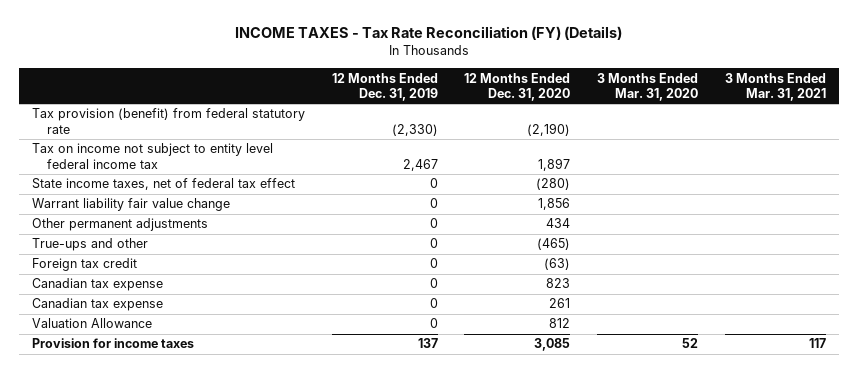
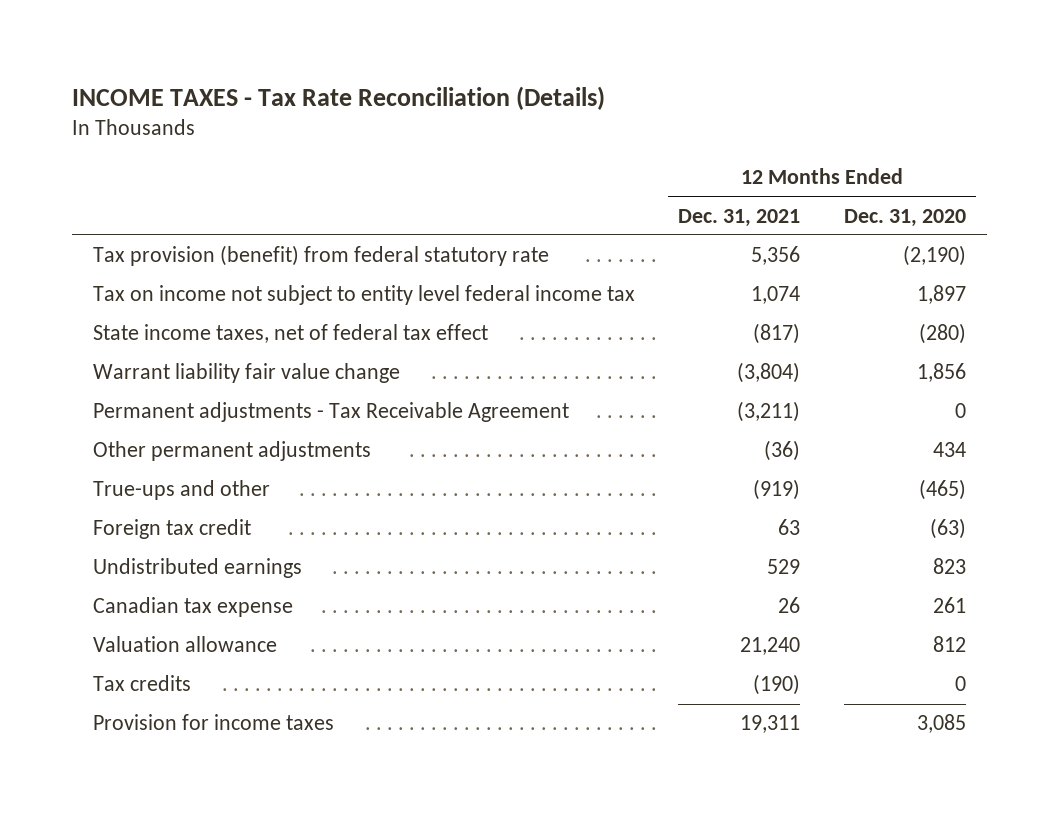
[234,26,622,41] INCOME TAXES - Tax Rate Reconciliation (FY) (Details) -> [71,85,605,110] INCOME TAXES - Tax Rate Reconciliation (Details)
[331,72,438,102] 12 Months Ended Dec. 31, 2019 -> none
[597,72,699,102] 3 Months Ended Mar. 31, 2020 -> none
[724,72,826,102] 3 Months Ended Mar. 31, 2021 -> none
none -> [678,208,801,227] Dec. 31, 2021
none -> [93,402,570,423] Permanent adjustments - Tax Receivable Agreement
[31,278,163,292] Canadian tax expense -> [93,558,303,579] Undistributed earnings
[31,318,152,329] Valuation Allowance -> [93,636,278,653] Valuation allowance
none -> [93,675,192,692] Tax credits

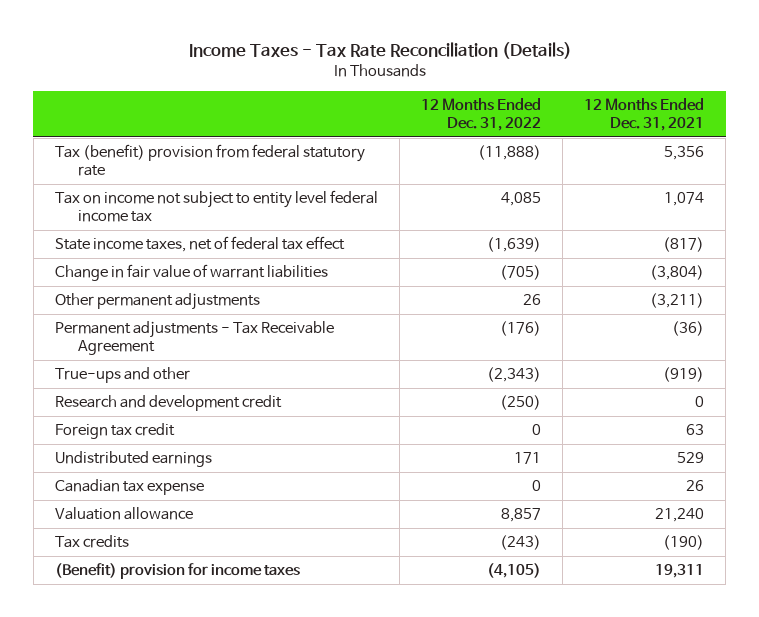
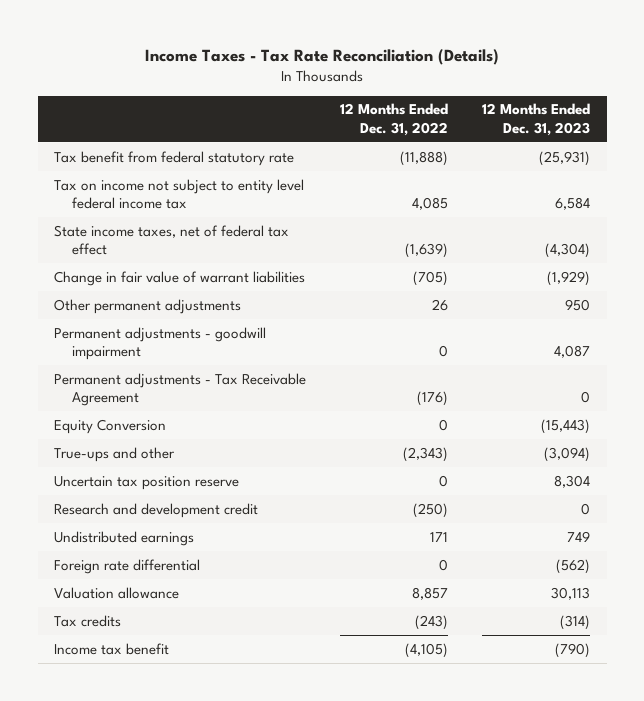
[584,98,705,132] 12 Months Ended Dec. 31, 2021 -> none
none -> [481,103,590,136] 12 Months Ended Dec. 31, 2023
[54,144,365,177] Tax (benefit) provision from federal statutory rate -> [54,150,295,166] Tax benefit from federal statutory rate
none -> [54,326,267,361] Permanent adjustments - goodwill impairment
none -> [54,418,167,434] Equity Conversion
none -> [54,475,240,490] Uncertain tax position reserve
[54,423,175,440] Foreign tax credit -> none
[54,479,204,496] Canadian tax expense -> none
none -> [54,558,201,574] Foreign rate differential
[54,563,300,580] (Benefit) provision for income taxes -> [54,642,170,655] Income tax benefit

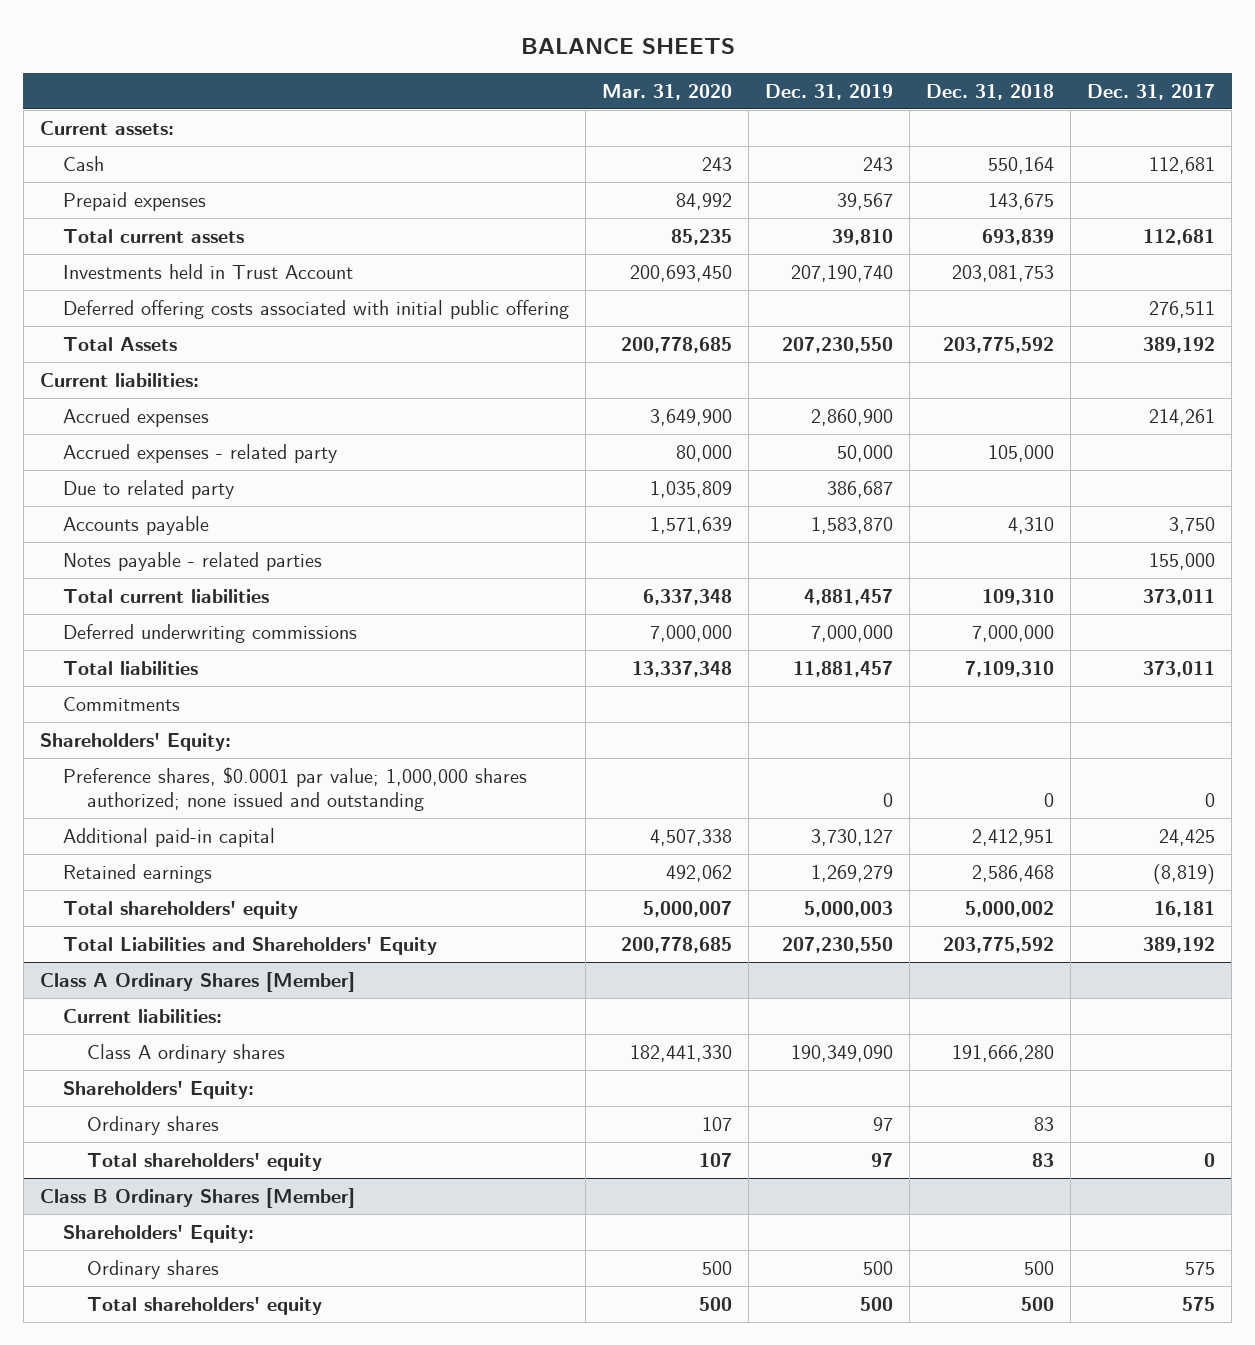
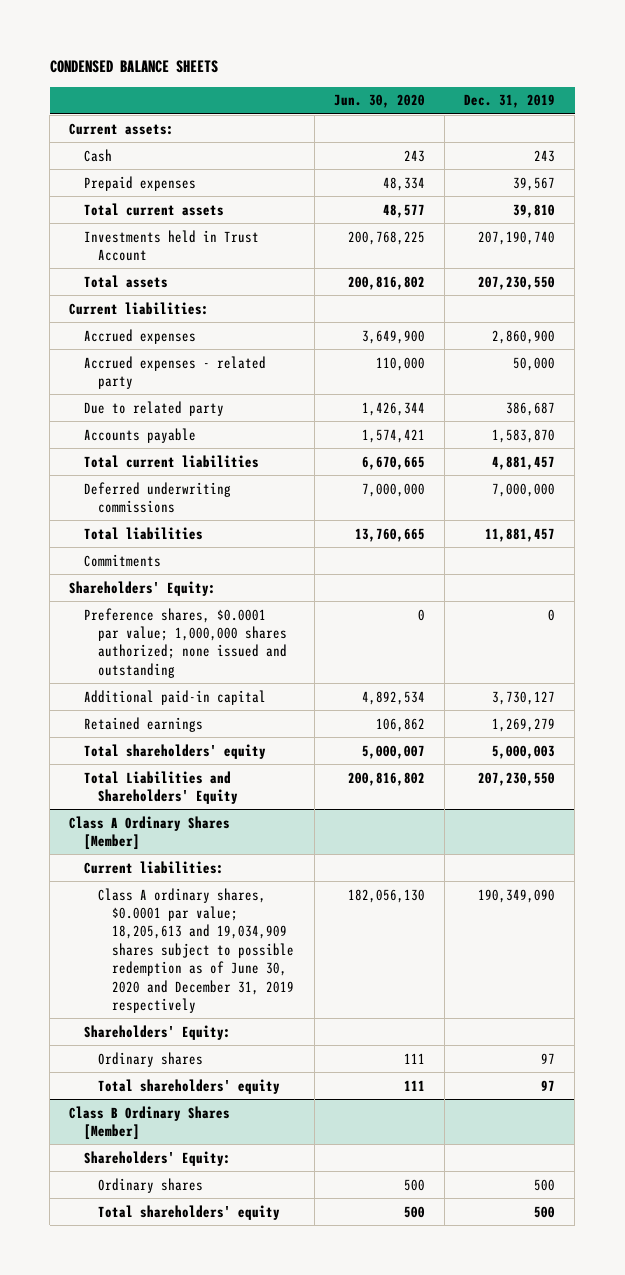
[520,37,735,54] BALANCE SHEETS -> [49,60,218,74] CONDENSED BALANCE SHEETS
[602,83,733,100] Mar. 31, 2020 -> none
[926,83,1055,100] Dec. 31, 2018 -> none
[1087,83,1216,100] Dec. 31, 2017 -> none
none -> [333,94,425,109] Jun. 30, 2020
[63,299,570,319] Deferred offering costs associated with initial public offering -> none
[63,336,178,351] Total Assets -> [83,274,168,288] Total assets
[63,551,323,571] Notes payable - related parties -> none
[86,1043,285,1063] Class A ordinary shares -> [98,887,295,1013] Class A ordinary shares, $0.0001 par value; 18,205,613 and 19,034,909 shares subject to possible redemption as of June 30, 2020 and December 31, 2019 respectively

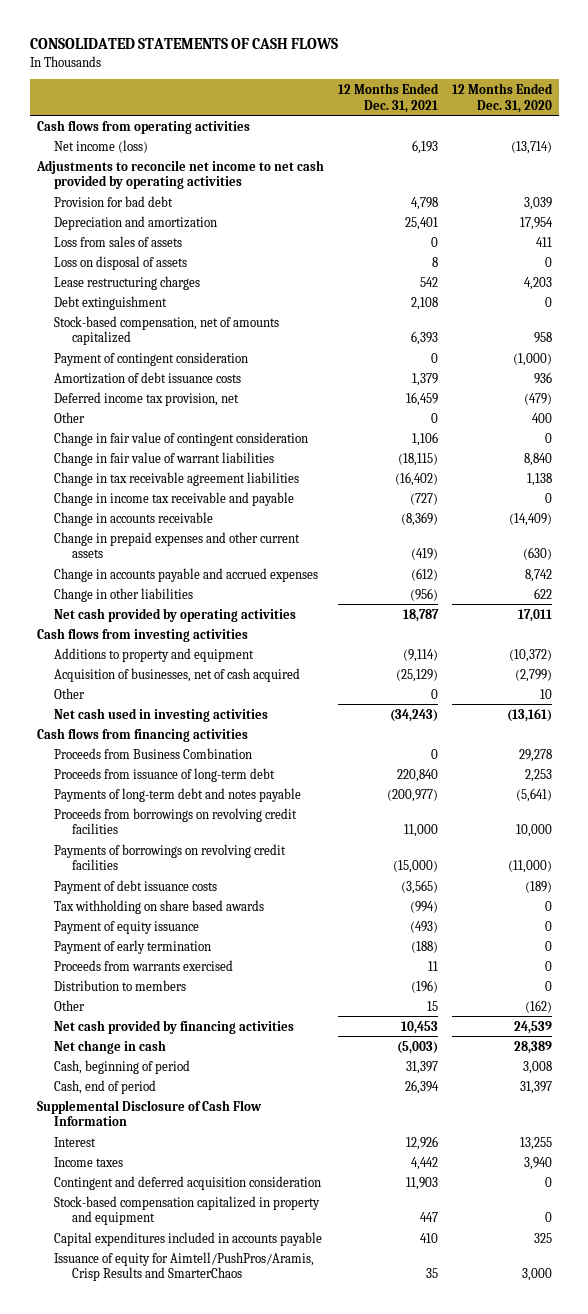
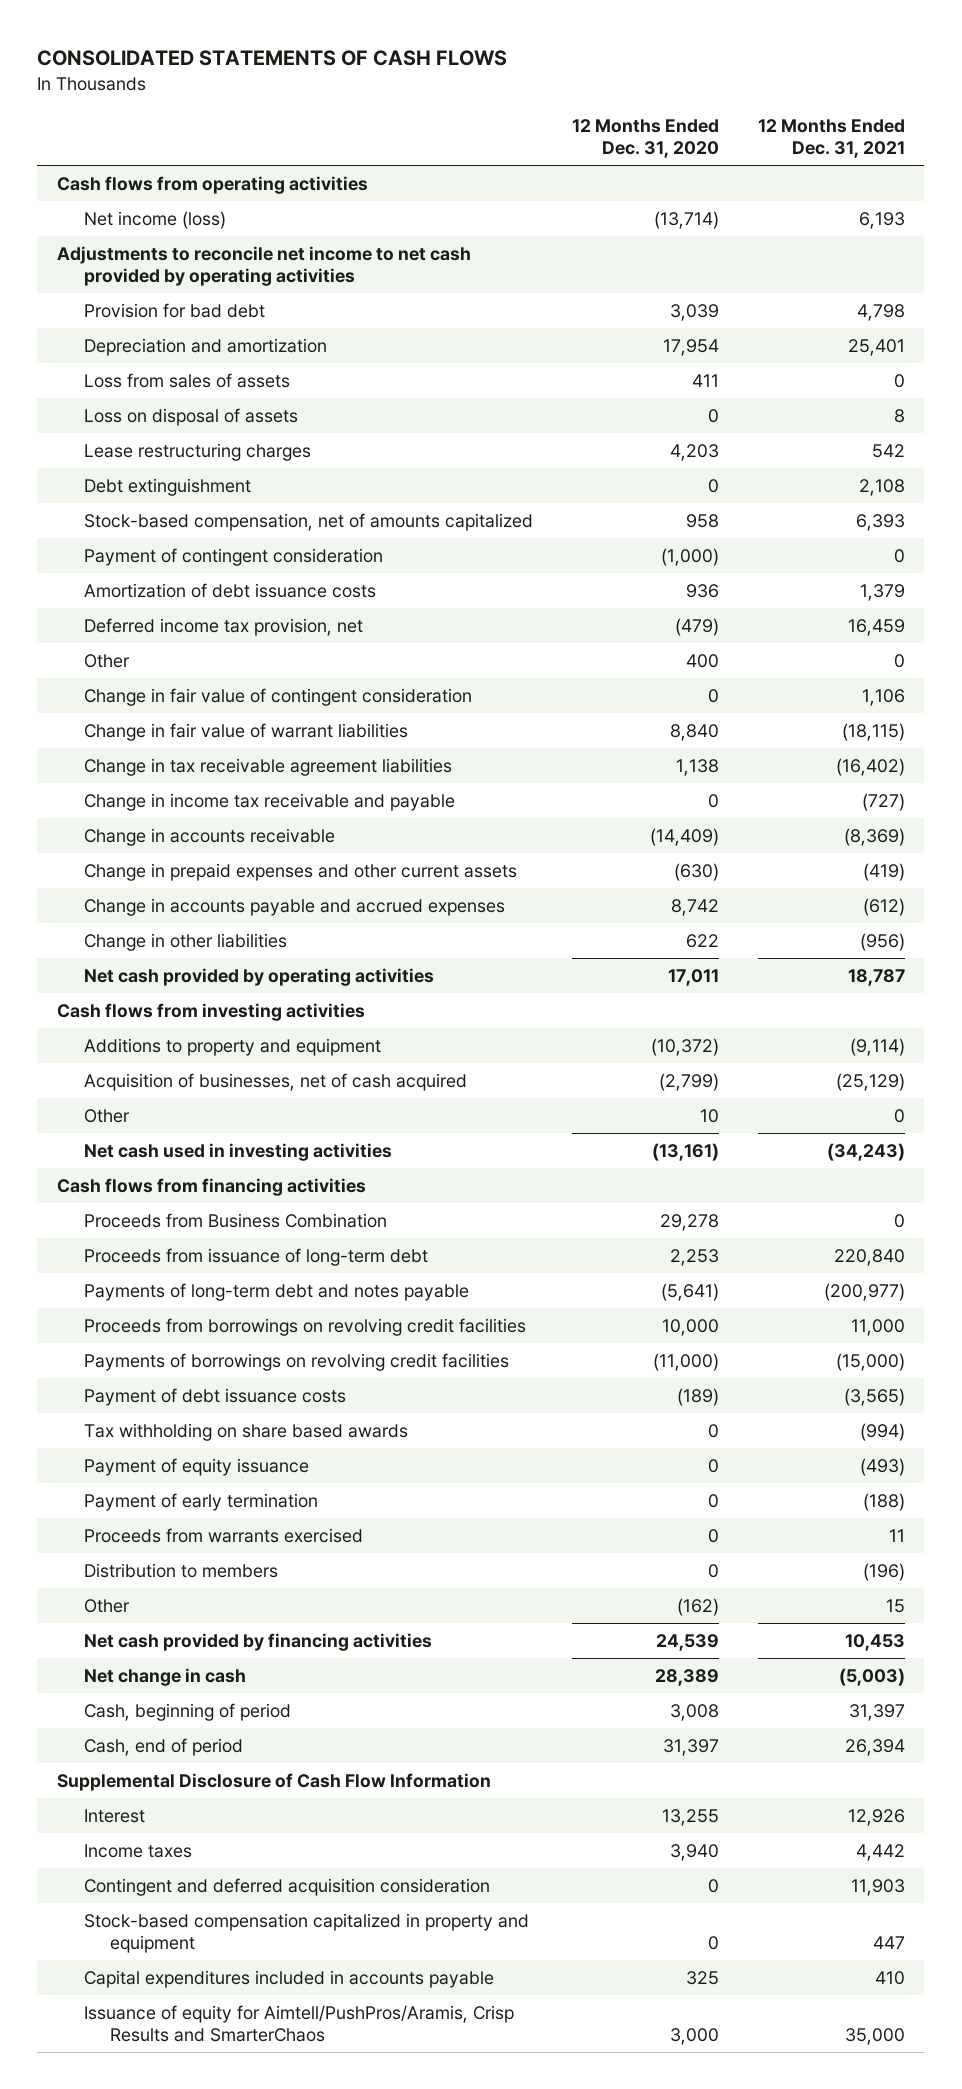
[425,1268,438,1279] 35 -> [844,2028,905,2046] 35,000

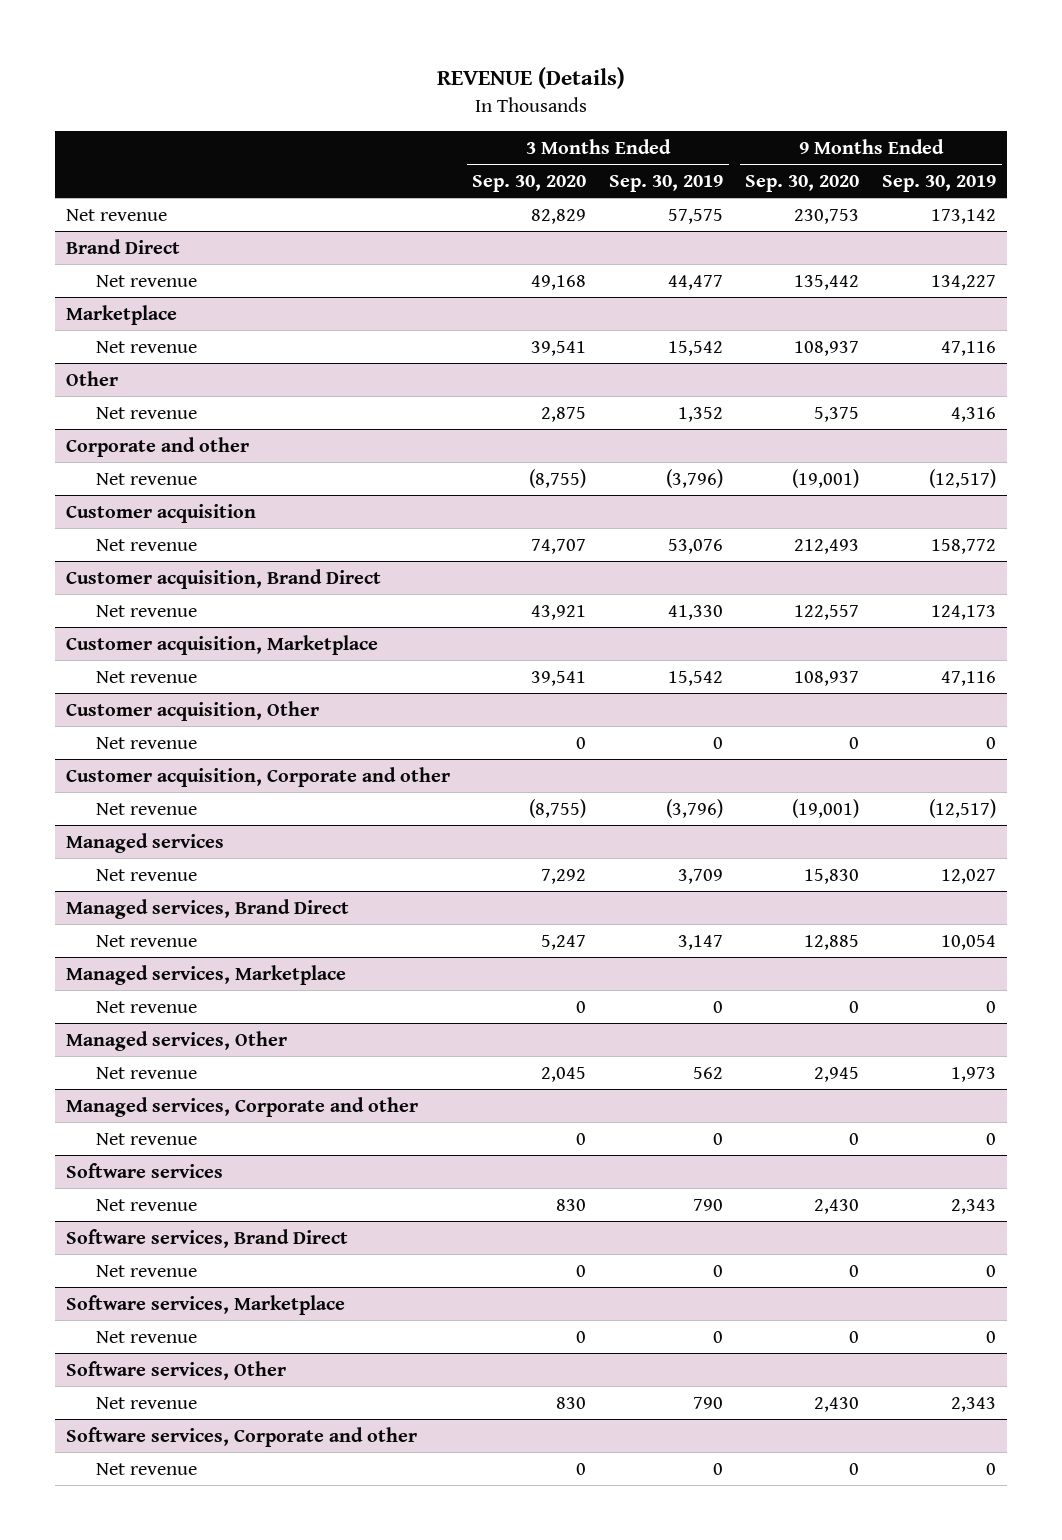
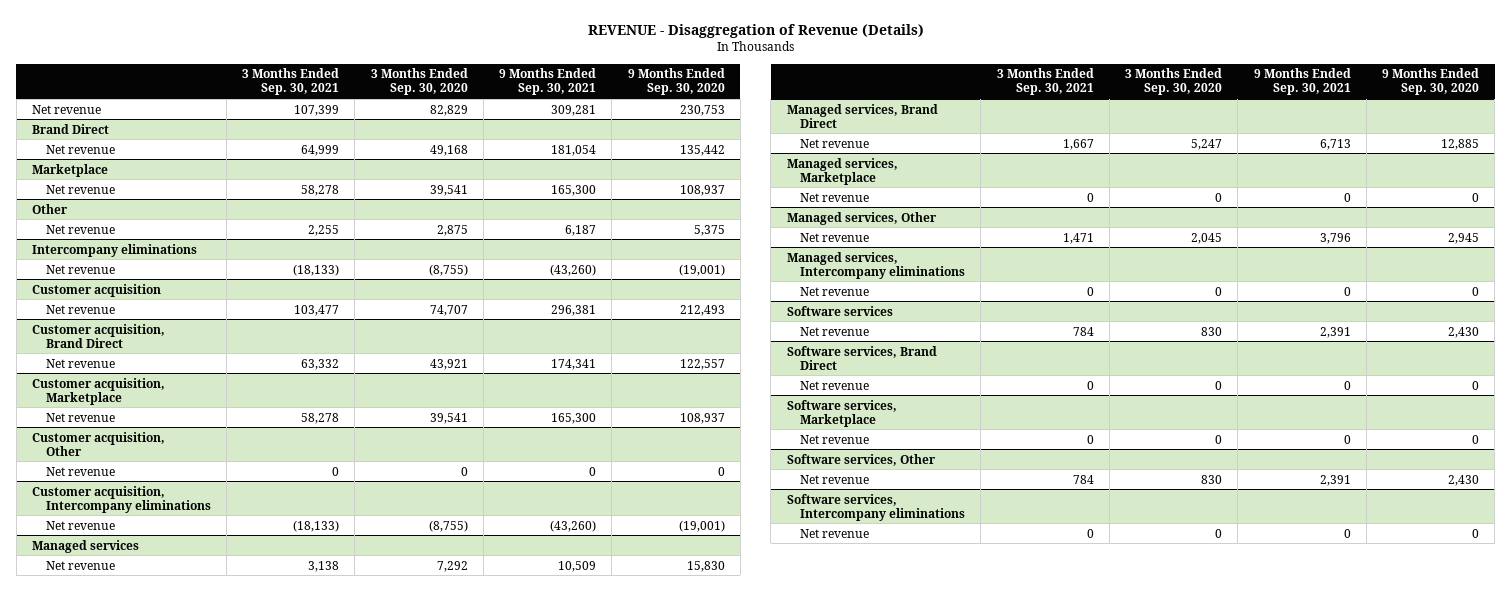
[436,67,625,90] REVENUE (Details) -> [587,24,924,39] REVENUE - Disaggregation of Revenue (Details)
[608,174,723,192] Sep. 30, 2019 -> none
[881,174,996,192] Sep. 30, 2019 -> none
none -> [242,68,340,96] 3 Months Ended Sep. 30, 2021
none -> [499,68,597,96] 9 Months Ended Sep. 30, 2021
[65,436,249,457] Corporate and other -> [32,243,198,257] Intercompany eliminations
[65,766,450,787] Customer acquisition, Corporate and other -> none
none -> [32,485,211,513] Customer acquisition, Intercompany eliminations
[65,1096,418,1117] Managed services, Corporate and other -> none
none -> [786,251,966,279] Managed services, Intercompany eliminations
[65,1426,417,1447] Software services, Corporate and other -> none
none -> [786,493,966,521] Software services, Intercompany eliminations

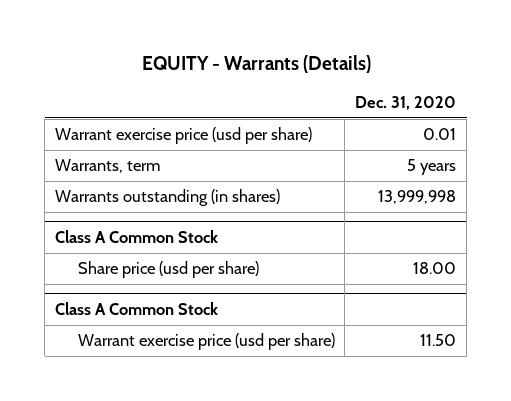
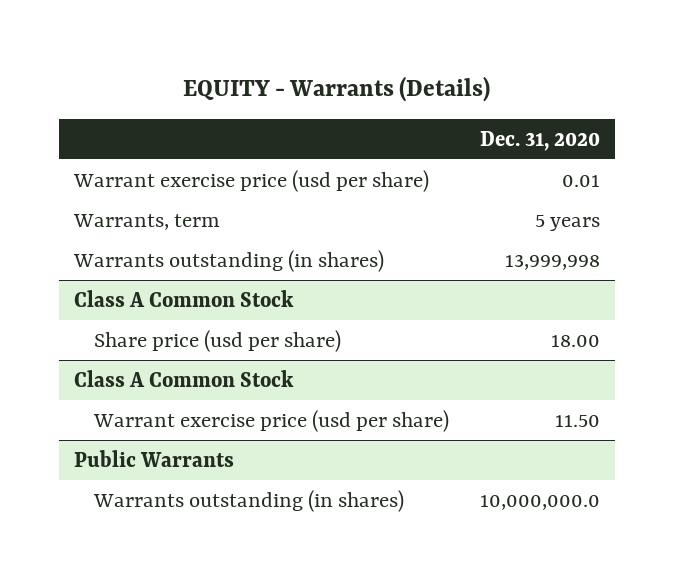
none -> [74,449,235,467] Public Warrants
none -> [92,489,404,512] Warrants outstanding (in shares)

